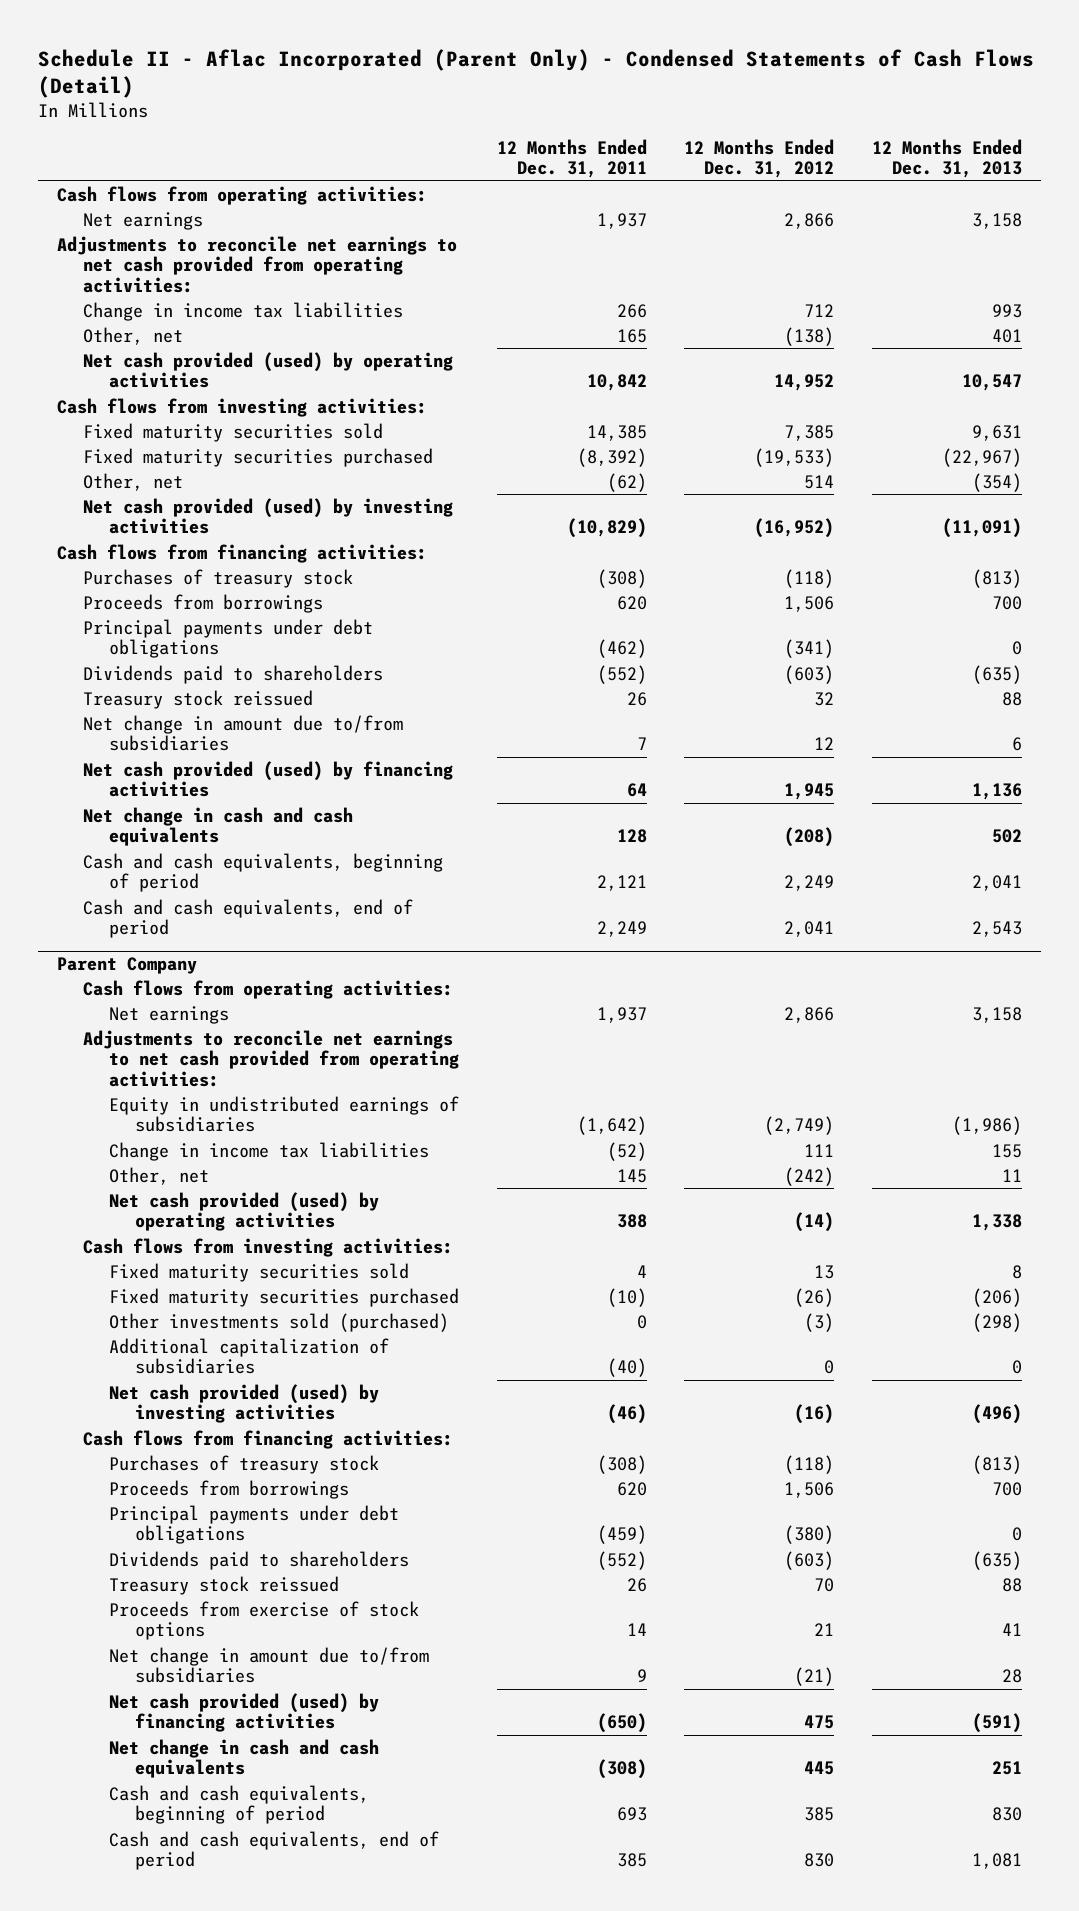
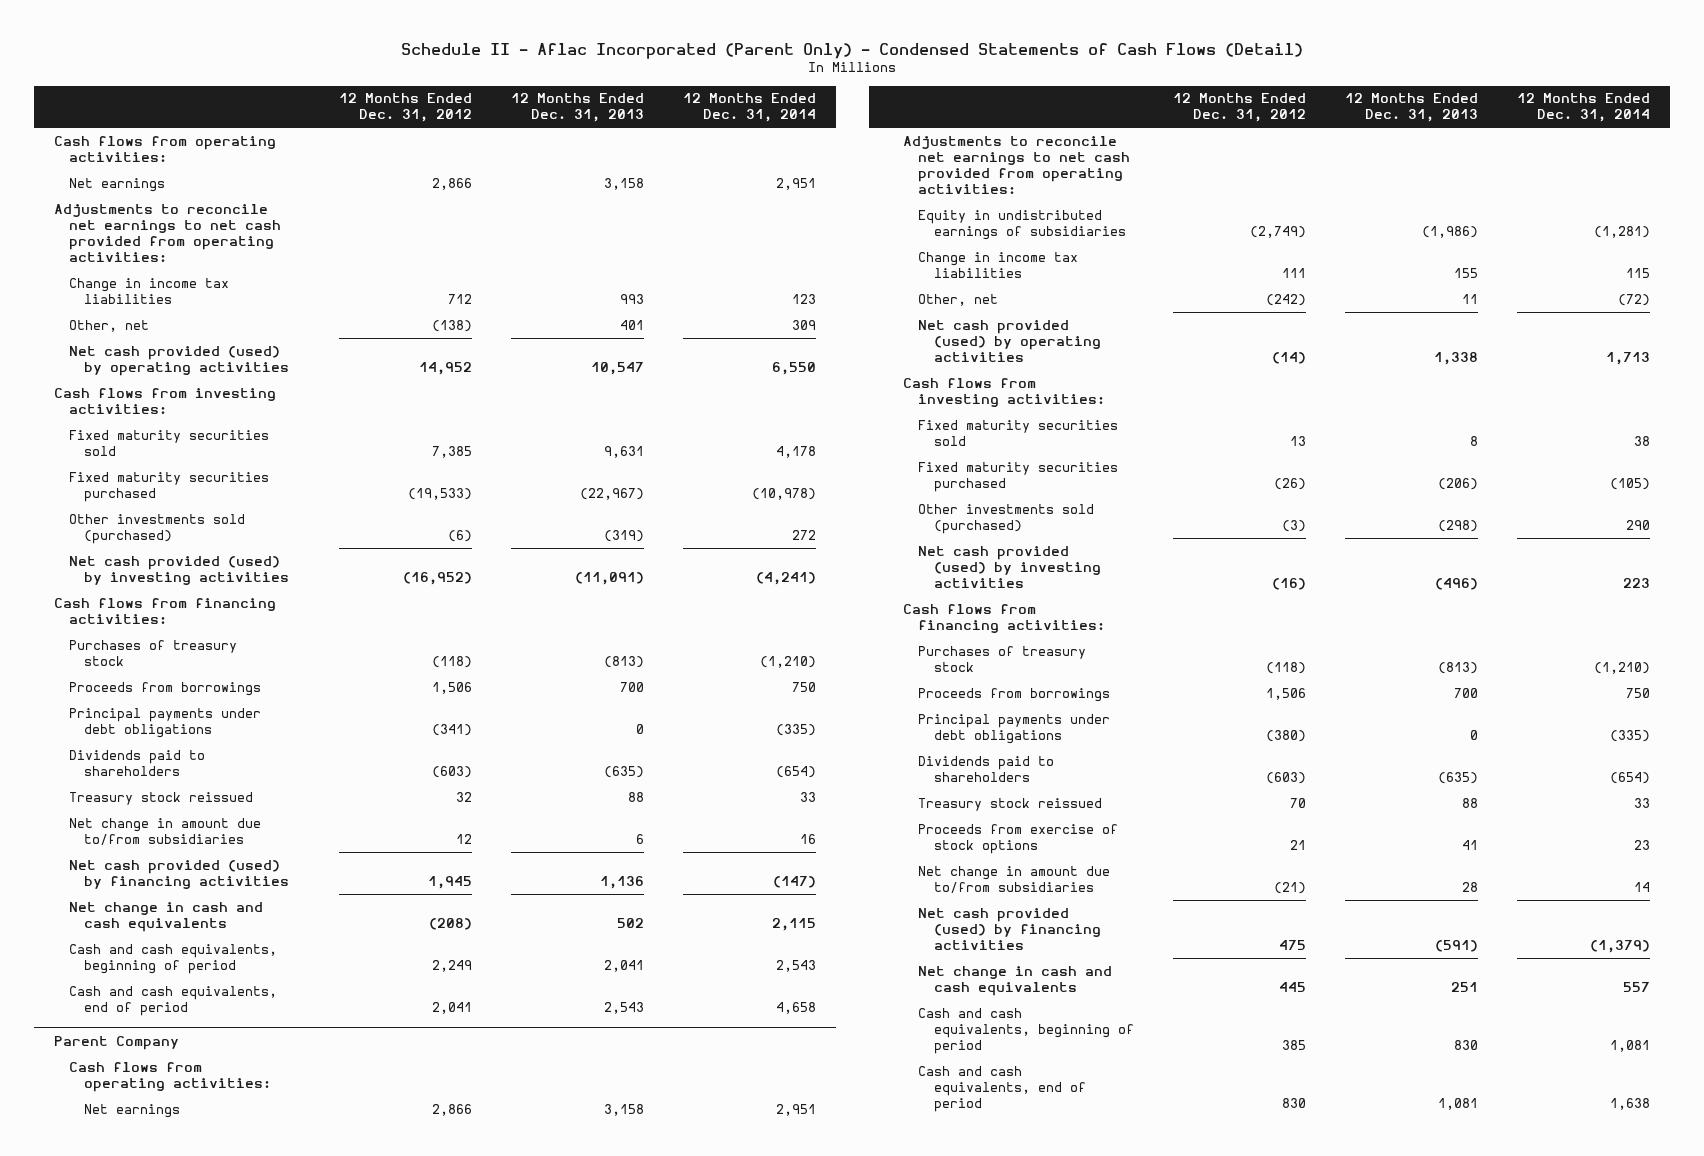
[496,138,647,179] 12 Months Ended Dec. 31, 2011 -> none
none -> [683,93,817,123] 12 Months Ended Dec. 31, 2014
[82,472,183,491] Other, net -> none
none -> [69,513,246,544] Other investments sold (purchased)
[108,1337,389,1375] Additional capitalization of subsidiaries -> none

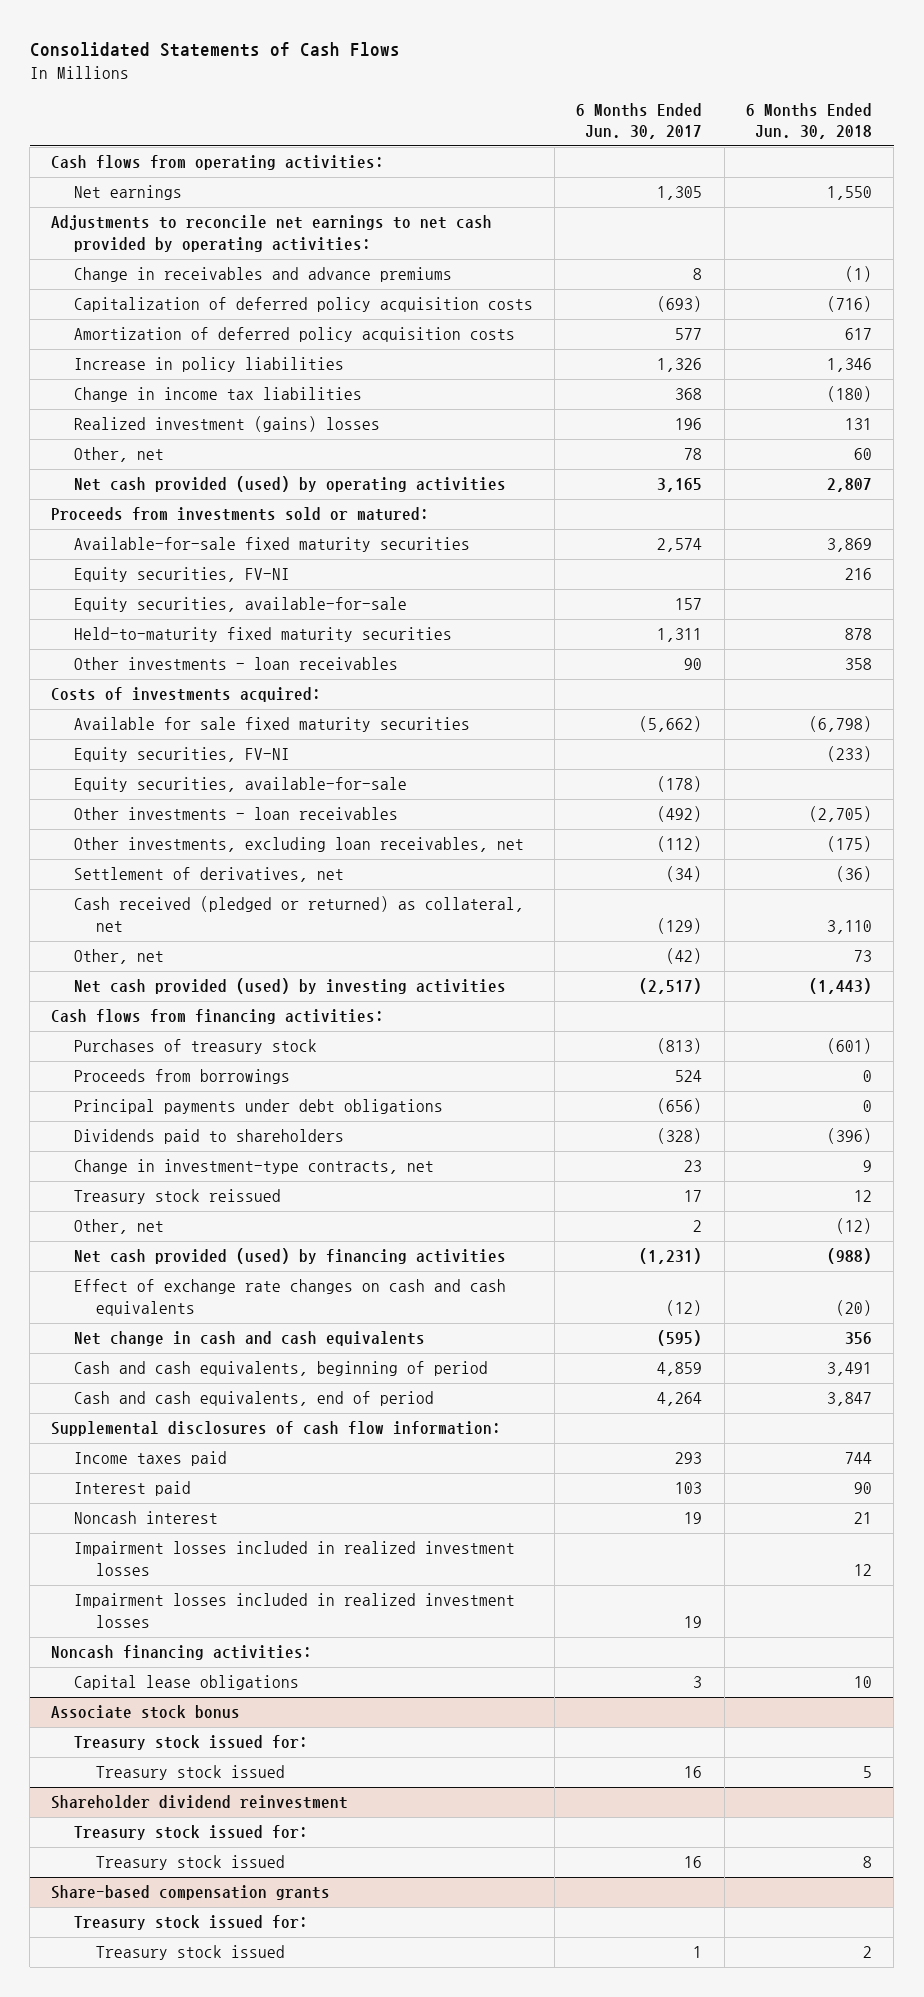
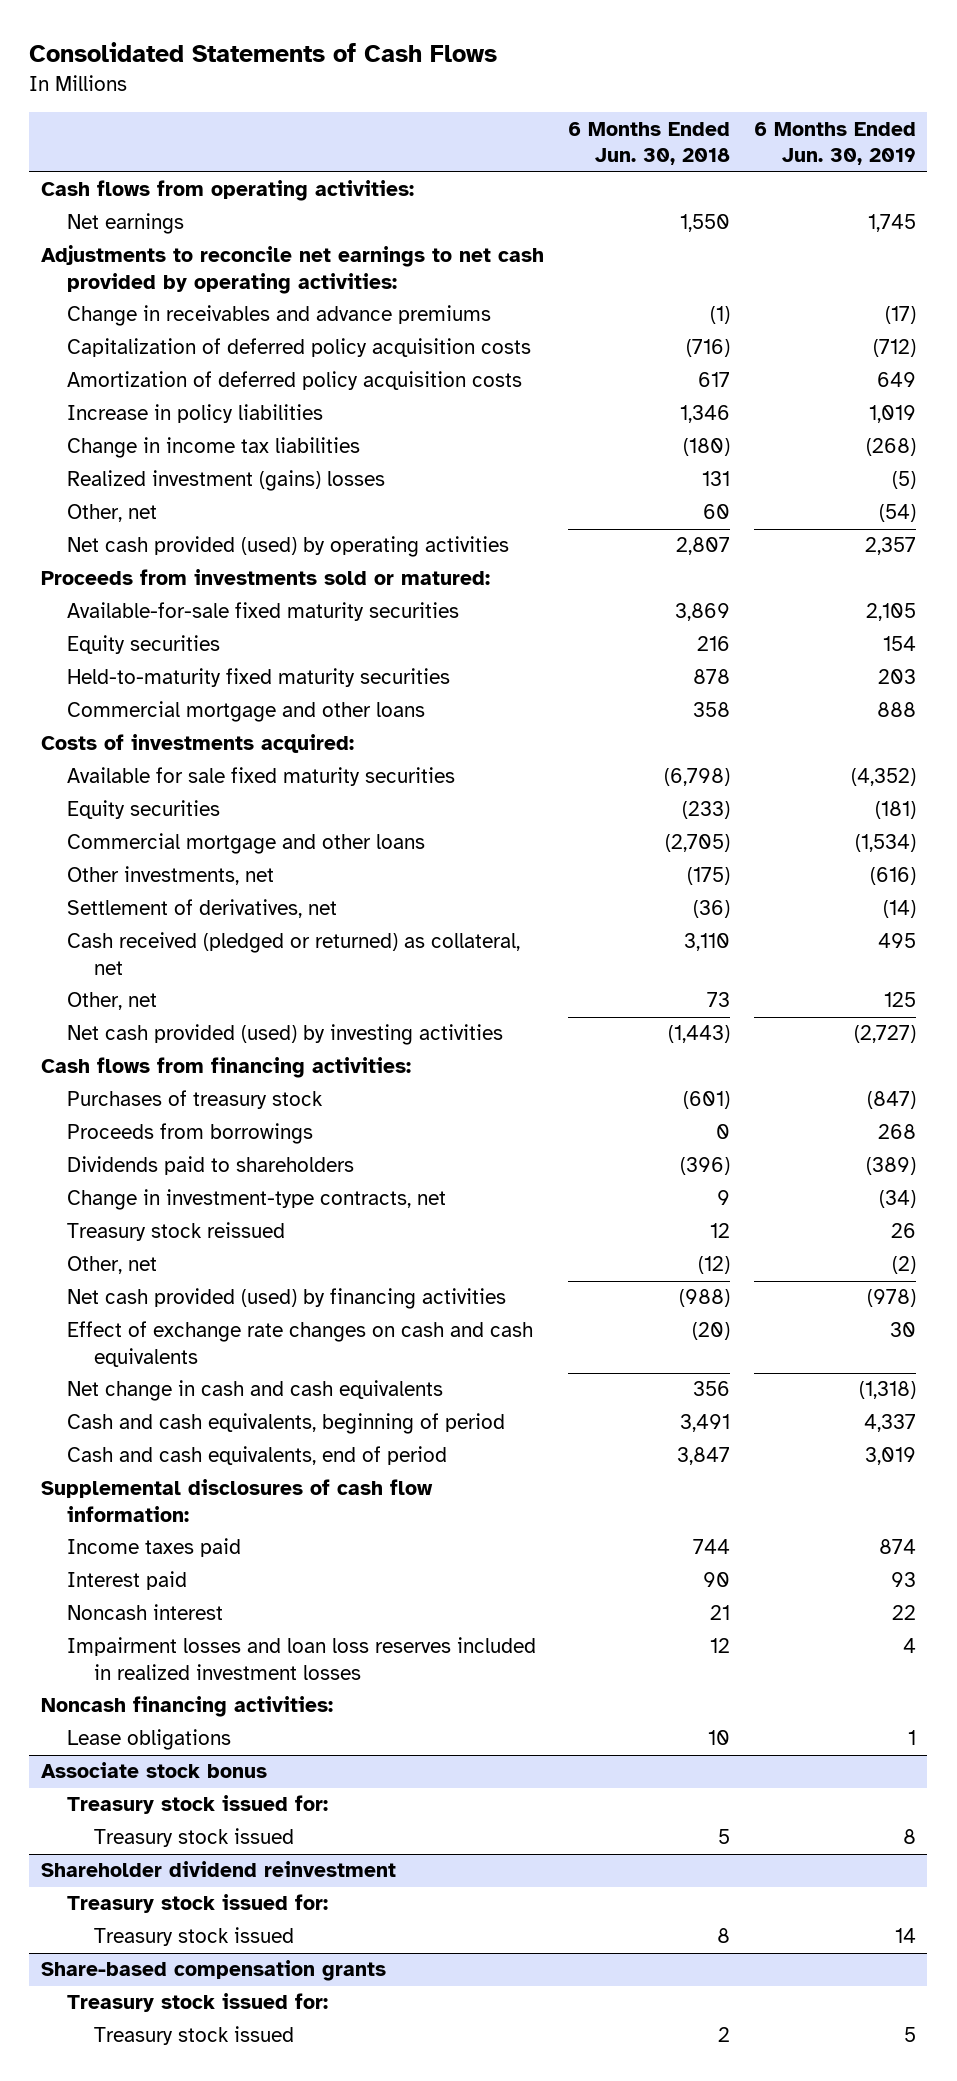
[576,102,703,140] 6 Months Ended Jun. 30, 2017 -> none
none -> [753,121,916,166] 6 Months Ended Jun. 30, 2019
[73,597,407,613] Equity securities, available-for-sale -> none
[73,567,290,583] Equity securities, FV-NI -> [67,635,221,655] Equity securities
[73,657,398,671] Other investments - loan receivables -> [67,701,426,723] Commercial mortgage and other loans
[73,777,407,793] Equity securities, available-for-sale -> none
[73,747,290,763] Equity securities, FV-NI -> [67,800,221,820] Equity securities
[73,807,398,821] Other investments - loan receivables -> [67,833,426,855] Commercial mortgage and other loans
[73,837,524,853] Other investments, excluding loan receivables, net -> [67,866,275,886] Other investments, net
[73,1099,443,1115] Principal payments under debt obligations -> none
[73,1593,515,1628] Impairment losses included in realized investment losses -> none
[73,1541,515,1576] Impairment losses included in realized investment losses -> [67,1637,537,1681] Impairment losses and loan loss reserves included in realized investment losses
[73,1675,299,1691] Capital lease obligations -> [67,1729,232,1751] Lease obligations

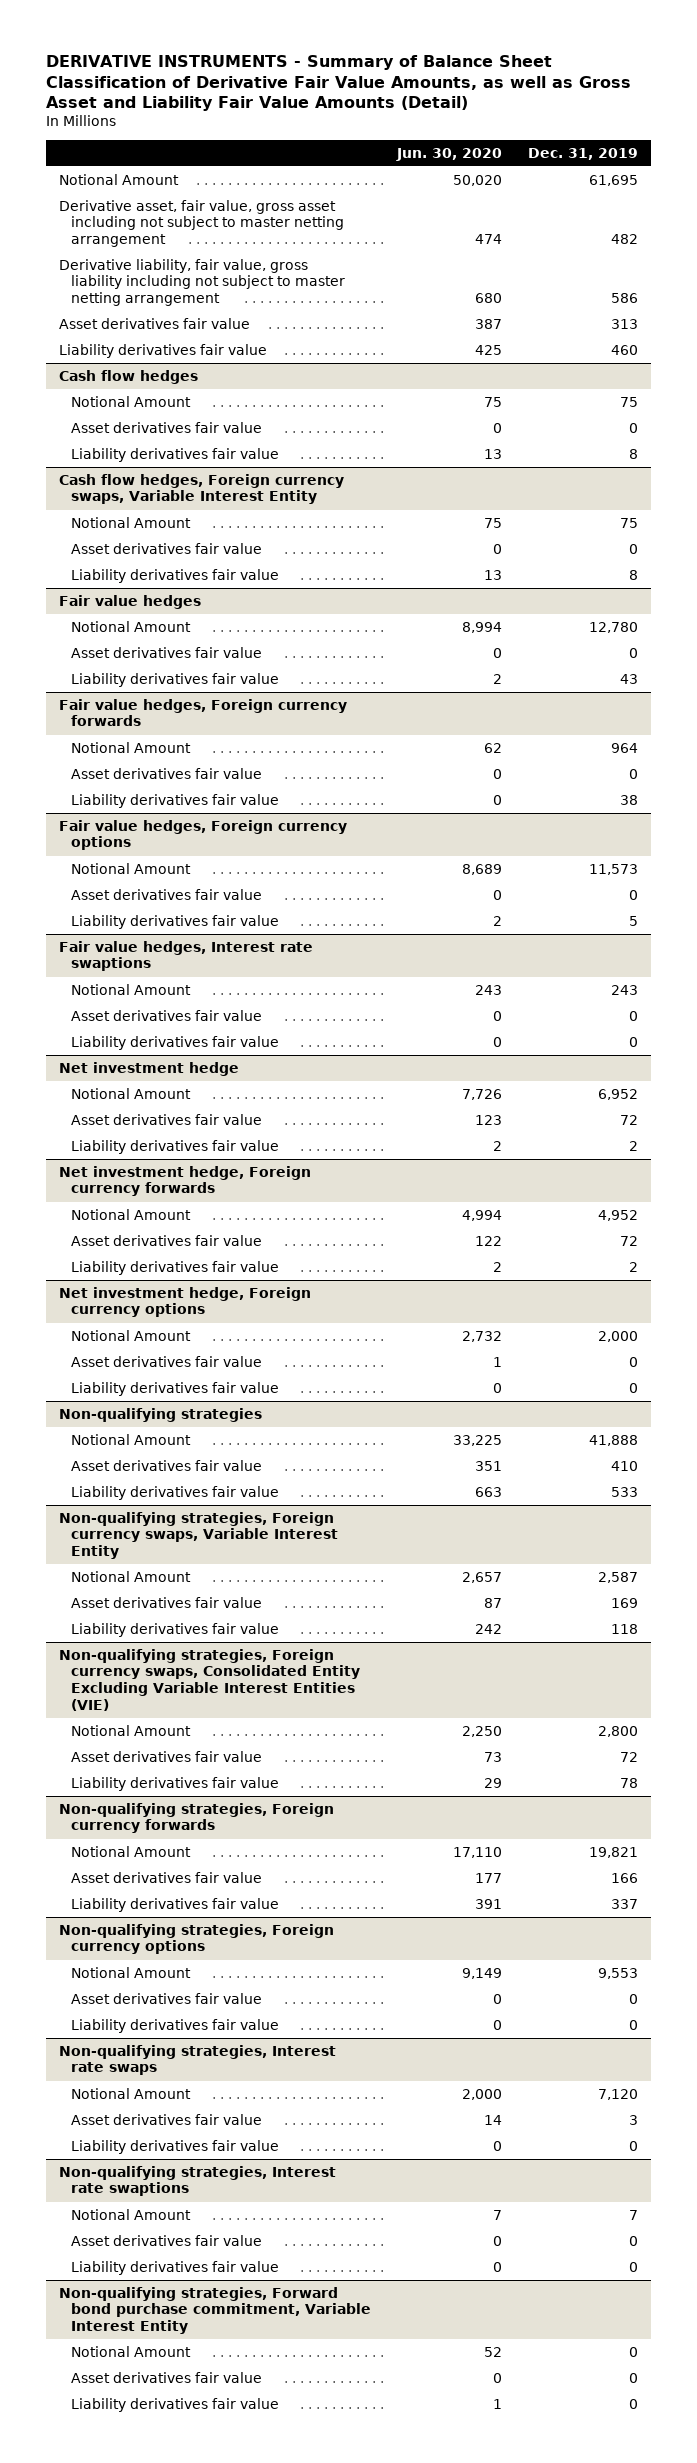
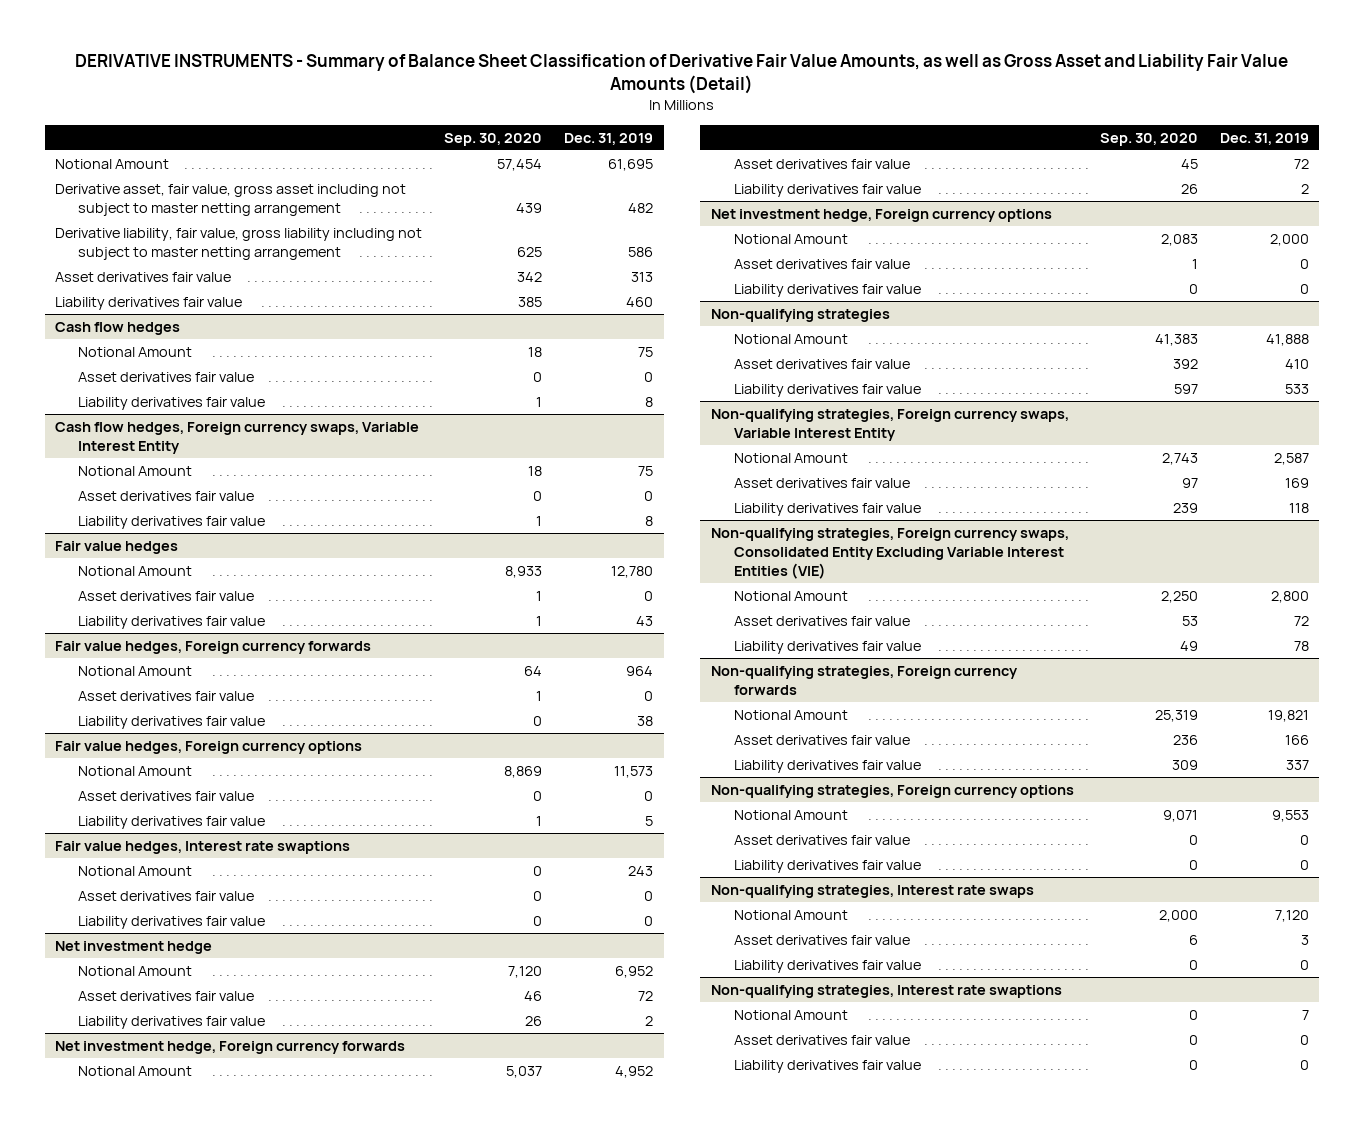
[396,147,503,161] Jun. 30, 2020 -> none
none -> [444,132,543,146] Sep. 30, 2020
[59,2286,372,2335] Non-qualifying strategies, Forward bond purchase commitment, Variable Interest Entity -> none
[71,2345,192,2357] Notional Amount -> none
[71,2371,263,2383] Asset derivatives fair value -> none
[71,2397,280,2412] Liability derivatives fair value -> none

